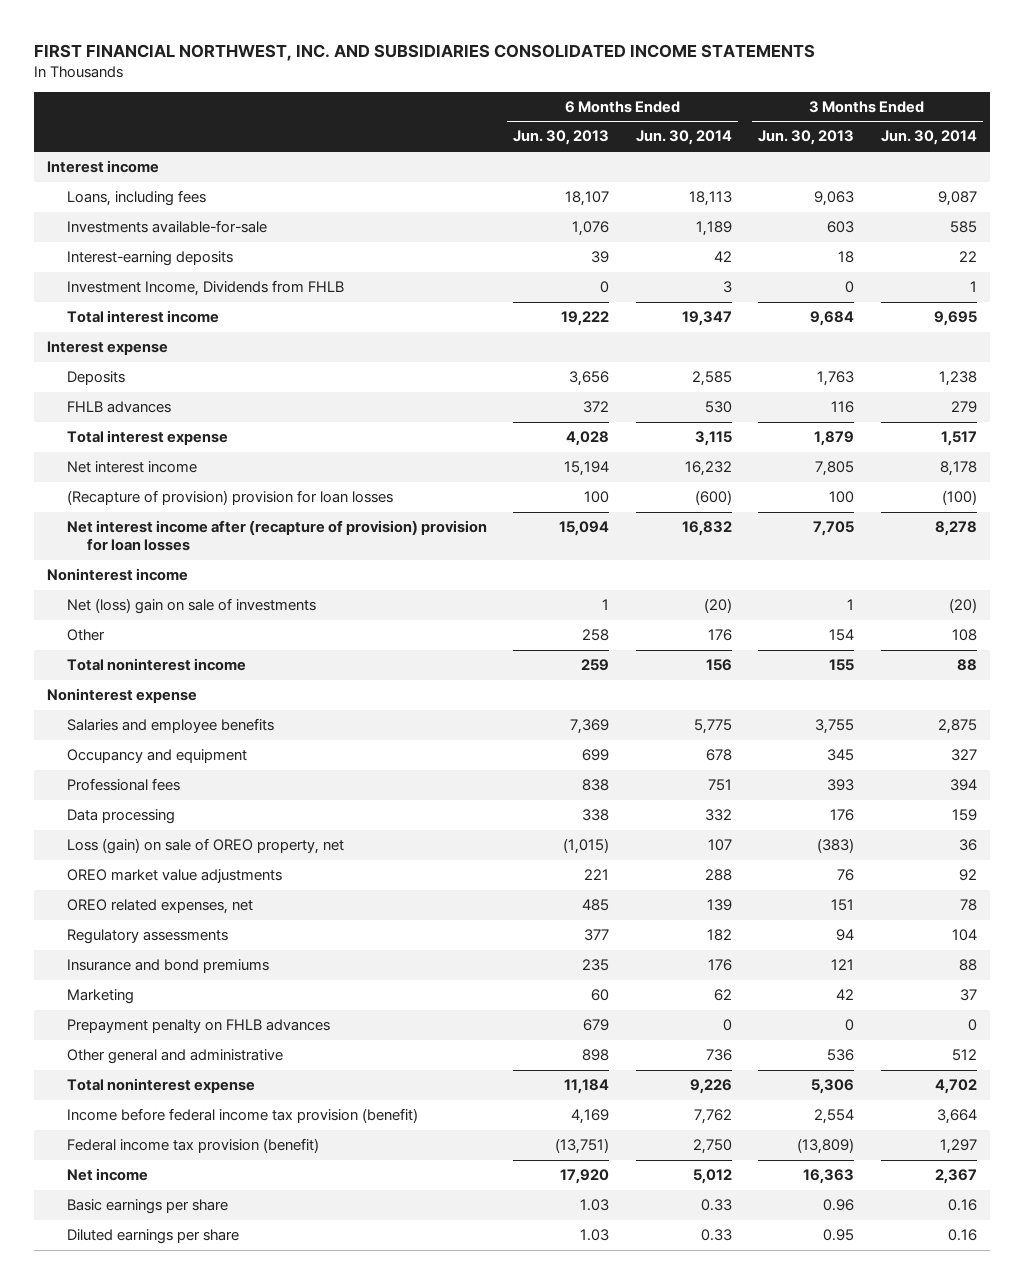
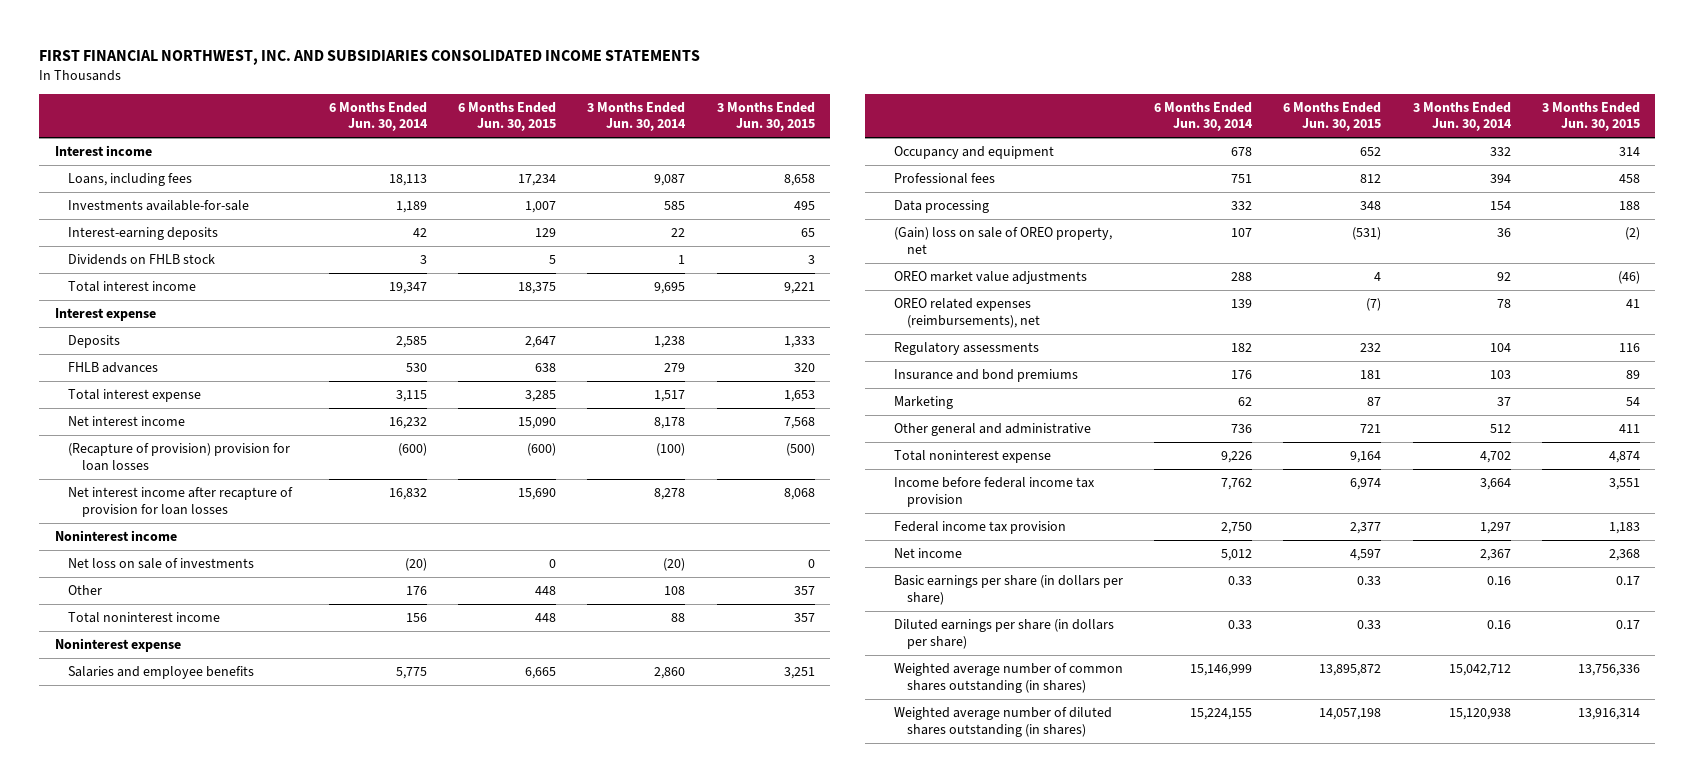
[513,130,610,146] Jun. 30, 2013 -> none
[758,130,855,146] Jun. 30, 2013 -> none
none -> [457,101,556,132] 6 Months Ended Jun. 30, 2015
none -> [716,101,815,132] 3 Months Ended Jun. 30, 2015
[66,280,344,297] Investment Income, Dividends from FHLB -> [68,254,216,266] Dividends on FHLB stock
[66,520,487,552] Net interest income after (recapture of provision) provision for loan losses -> [68,487,294,517] Net interest income after recapture of provision for loan losses
[66,598,316,615] Net (loss) gain on sale of investments -> [68,558,255,570] Net loss on sale of investments
[937,719,977,735] 2,875 -> [654,667,686,680] 2,860
[950,749,977,762] 327 -> [1489,147,1511,157] 332
[951,809,977,822] 159 -> [1489,201,1511,211] 154
[66,838,344,855] Loss (gain) on sale of OREO property, net -> [893,227,1112,254] (Gain) loss on sale of OREO property, net
[66,899,253,915] OREO related expenses, net -> [893,298,1041,328] OREO related expenses (reimbursements), net
[958,959,977,972] 88 -> [1489,370,1511,380] 103
[66,1019,330,1034] Prepayment penalty on FHLB advances -> none
[66,1108,418,1124] Income before federal income tax provision (benefit) -> [893,477,1095,507] Income before federal income tax provision
[66,1138,319,1154] Federal income tax provision (benefit) -> [893,521,1066,535] Federal income tax provision
[66,1199,228,1215] Basic earnings per share -> [893,575,1123,605] Basic earnings per share (in dollars per share)
[66,1229,239,1245] Diluted earnings per share -> [893,619,1114,649] Diluted earnings per share (in dollars per share)
none -> [893,663,1123,693] Weighted average number of common shares outstanding (in shares)
none -> [893,707,1112,737] Weighted average number of diluted shares outstanding (in shares)

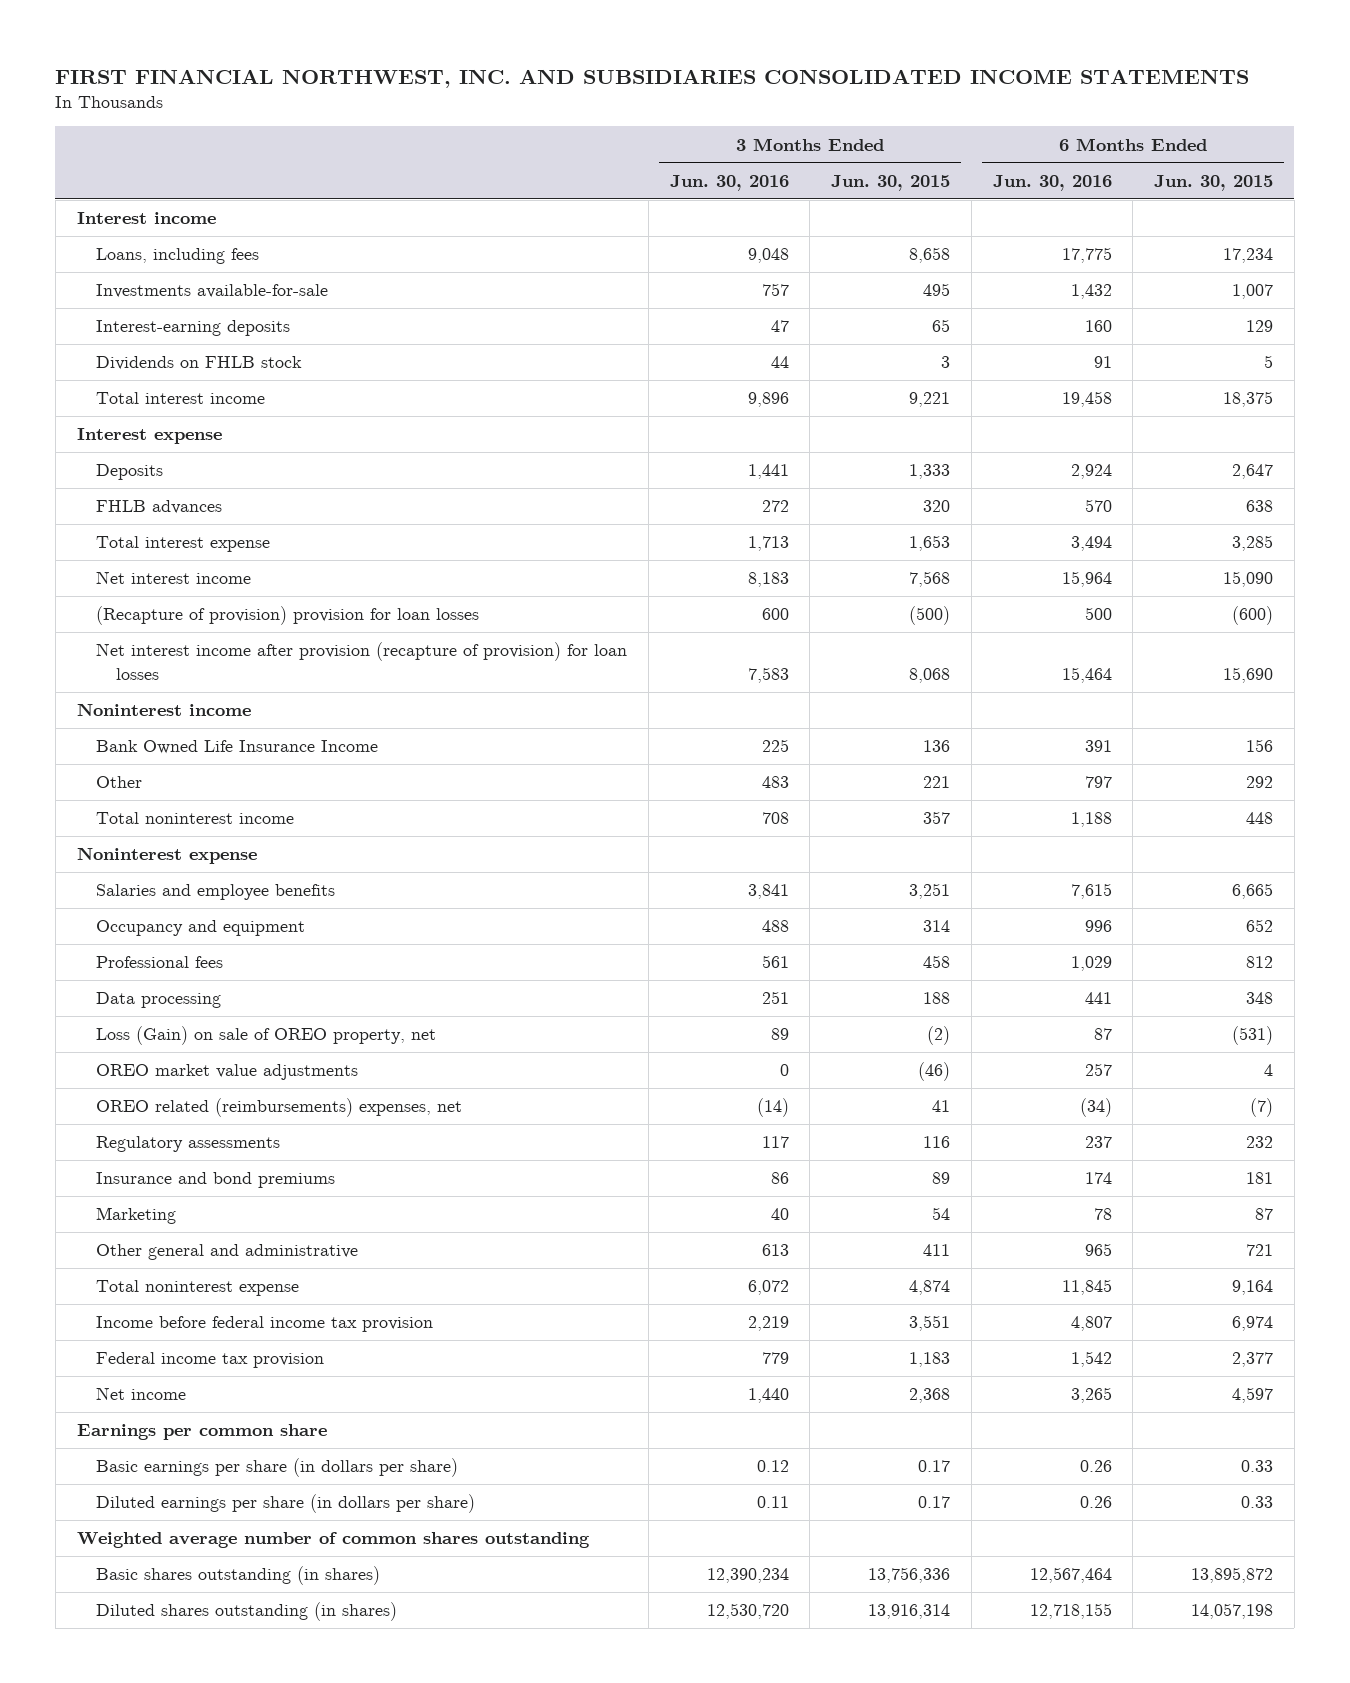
[328,101,428,132] 6 Months Ended Jun. 30, 2014 -> none
[587,101,687,132] 3 Months Ended Jun. 30, 2014 -> none
none -> [669,174,789,191] Jun. 30, 2016
none -> [992,174,1112,191] Jun. 30, 2016
[68,487,294,517] Net interest income after recapture of provision for loan losses -> [96,642,628,680] Net interest income after provision (recapture of provision) for loan losses
[68,558,255,570] Net loss on sale of investments -> none
none -> [96,740,379,755] Bank Owned Life Insurance Income
[534,586,556,596] 448 -> [1246,776,1274,789] 292
[793,586,815,596] 357 -> [923,776,951,789] 221
[893,227,1112,254] (Gain) loss on sale of OREO property, net -> [96,1026,437,1046] Loss (Gain) on sale of OREO property, net
[893,298,1041,328] OREO related expenses (reimbursements), net -> [96,1098,463,1118] OREO related (reimbursements) expenses, net
none -> [76,1424,327,1441] Earnings per common share
none -> [76,1532,590,1549] Weighted average number of common shares outstanding
[893,663,1123,693] Weighted average number of common shares outstanding (in shares) -> [96,1566,381,1586] Basic shares outstanding (in shares)
[893,707,1112,737] Weighted average number of diluted shares outstanding (in shares) -> [96,1602,398,1622] Diluted shares outstanding (in shares)

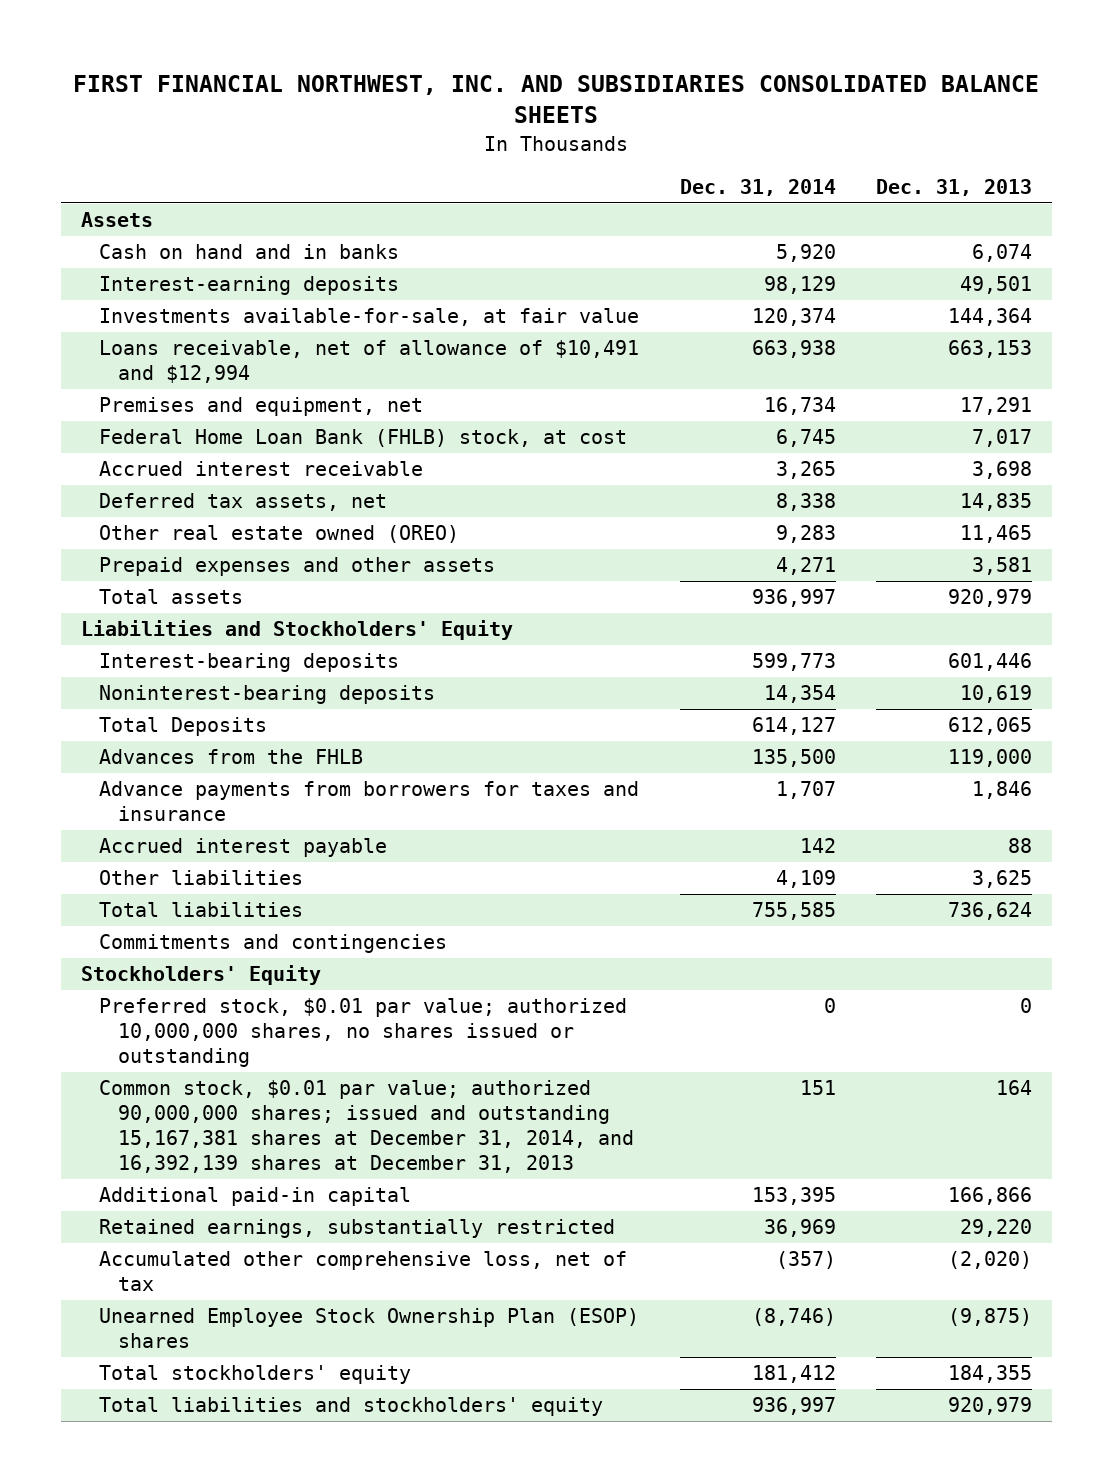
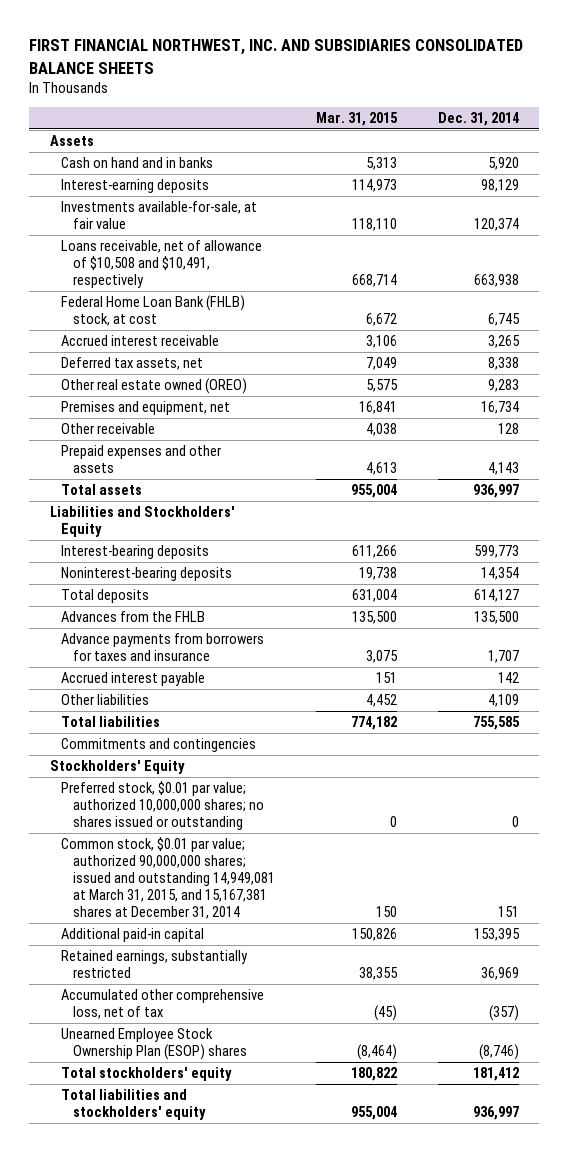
[875,178,1032,196] Dec. 31, 2013 -> none
none -> [315,112,398,127] Mar. 31, 2015
[99,340,640,384] Loans receivable, net of allowance of $10,491 and $12,994 -> [61,239,263,289] Loans receivable, net of allowance of $10,508 and $10,491, respectively
[99,397,424,417] Premises and equipment, net -> [61,400,231,415] Premises and equipment, net
none -> [61,422,156,434] Other receivable
[775,557,836,576] 4,271 -> [487,462,519,476] 4,143
[99,717,268,737] Total Deposits -> [61,588,150,603] Total deposits
[99,998,628,1068] Preferred stock, $0.01 par value; authorized 10,000,000 shares, no shares issued or outstanding -> [61,780,264,831] Preferred stock, $0.01 par value; authorized 10,000,000 shares; no shares issued or outstanding
[99,1080,635,1174] Common stock, $0.01 par value; authorized 90,000,000 shares; issued and outstanding 15,167,381 shares at December 31, 2014, and 16,392,139 shares at December 31, 2013 -> [61,836,275,920] Common stock, $0.01 par value; authorized 90,000,000 shares; issued and outstanding 14,949,081 at March 31, 2015, and 15,167,381 shares at December 31, 2014

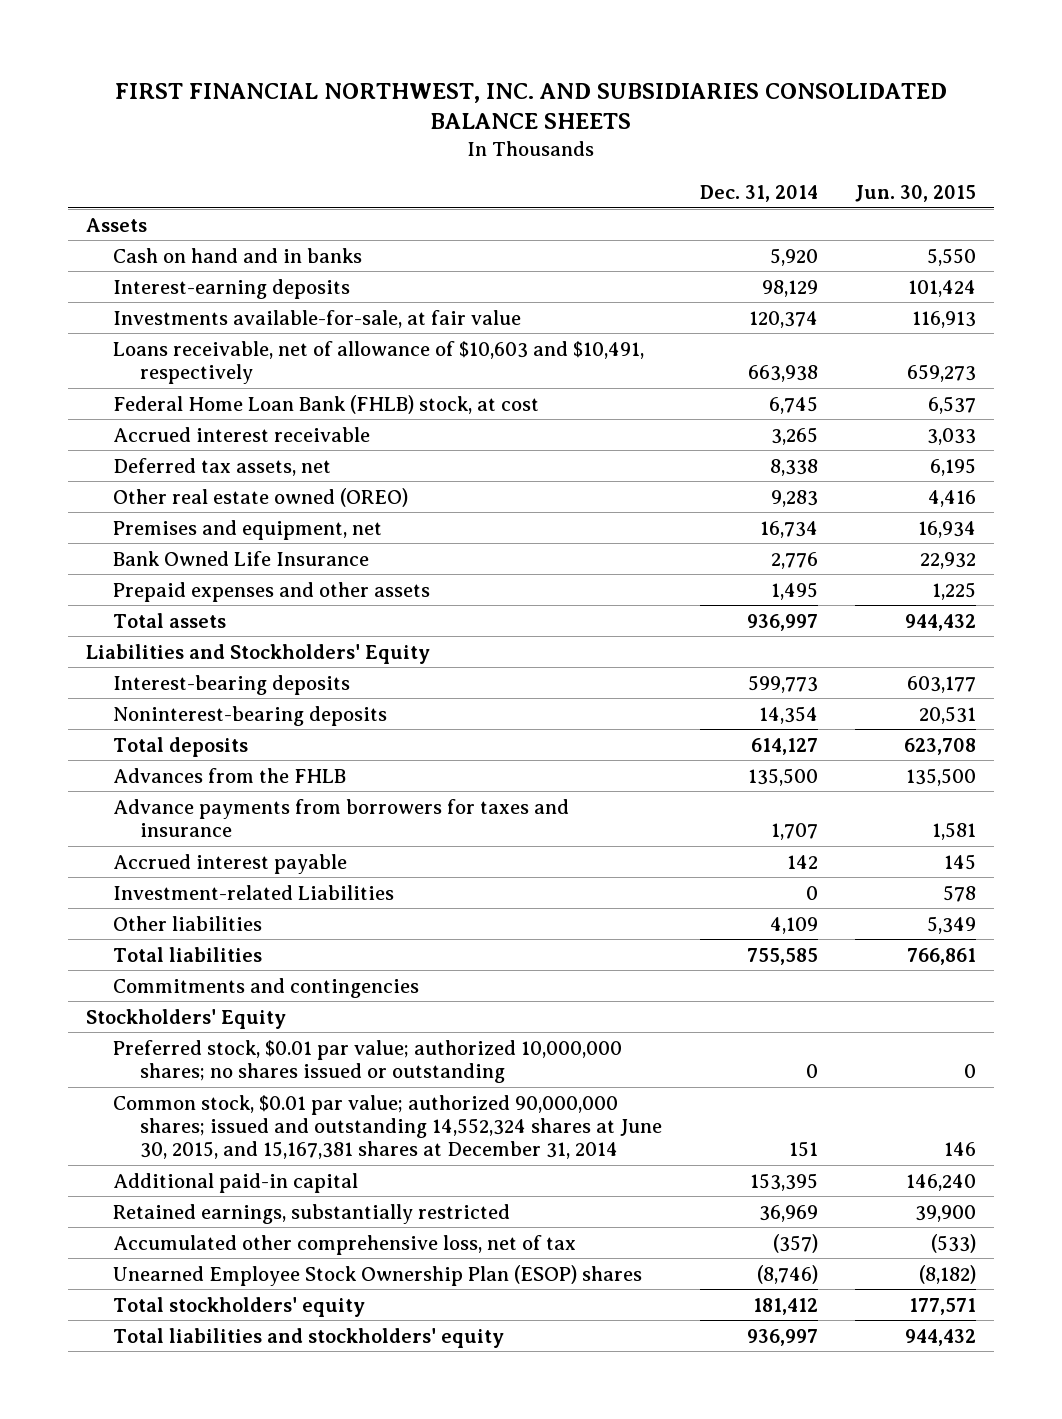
[315,112,398,127] Mar. 31, 2015 -> none
none -> [854,184,976,202] Jun. 30, 2015
[61,239,263,289] Loans receivable, net of allowance of $10,508 and $10,491, respectively -> [113,340,645,384] Loans receivable, net of allowance of $10,603 and $10,491, respectively
[61,422,156,434] Other receivable -> none
none -> [113,550,370,566] Bank Owned Life Insurance
[487,462,519,476] 4,143 -> [770,581,818,600] 1,495
none -> [113,884,395,900] Investment-related Liabilities
[61,836,275,920] Common stock, $0.01 par value; authorized 90,000,000 shares; issued and outstanding 14,949,081 at March 31, 2015, and 15,167,381 shares at December 31, 2014 -> [113,1094,663,1159] Common stock, $0.01 par value; authorized 90,000,000 shares; issued and outstanding 14,552,324 shares at June 30, 2015, and 15,167,381 shares at December 31, 2014

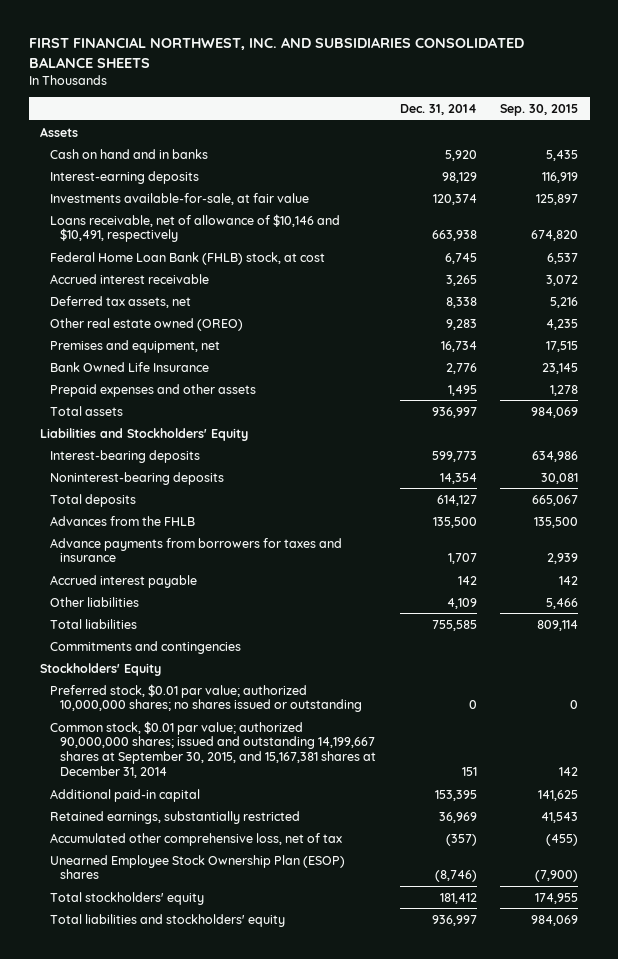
[854,184,976,202] Jun. 30, 2015 -> none
none -> [499,104,578,117] Sep. 30, 2015
[113,340,645,384] Loans receivable, net of allowance of $10,603 and $10,491, respectively -> [50,213,341,243] Loans receivable, net of allowance of $10,146 and $10,491, respectively
[113,884,395,900] Investment-related Liabilities -> none
[113,1094,663,1159] Common stock, $0.01 par value; authorized 90,000,000 shares; issued and outstanding 14,552,324 shares at June 30, 2015, and 15,167,381 shares at December 31, 2014 -> [50,720,377,779] Common stock, $0.01 par value; authorized 90,000,000 shares; issued and outstanding 14,199,667 shares at September 30, 2015, and 15,167,381 shares at December 31, 2014

